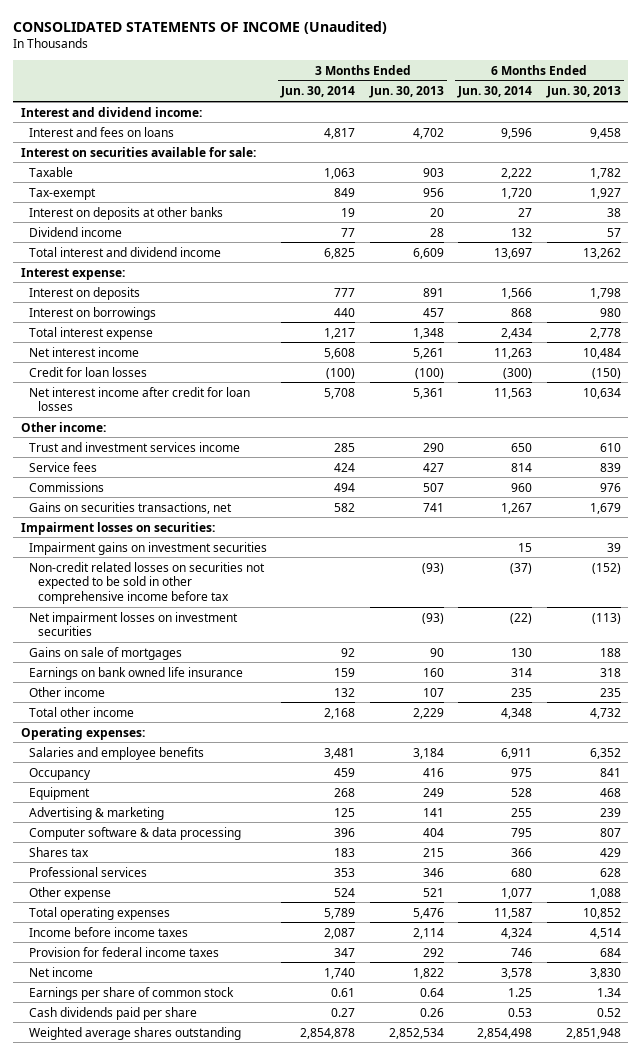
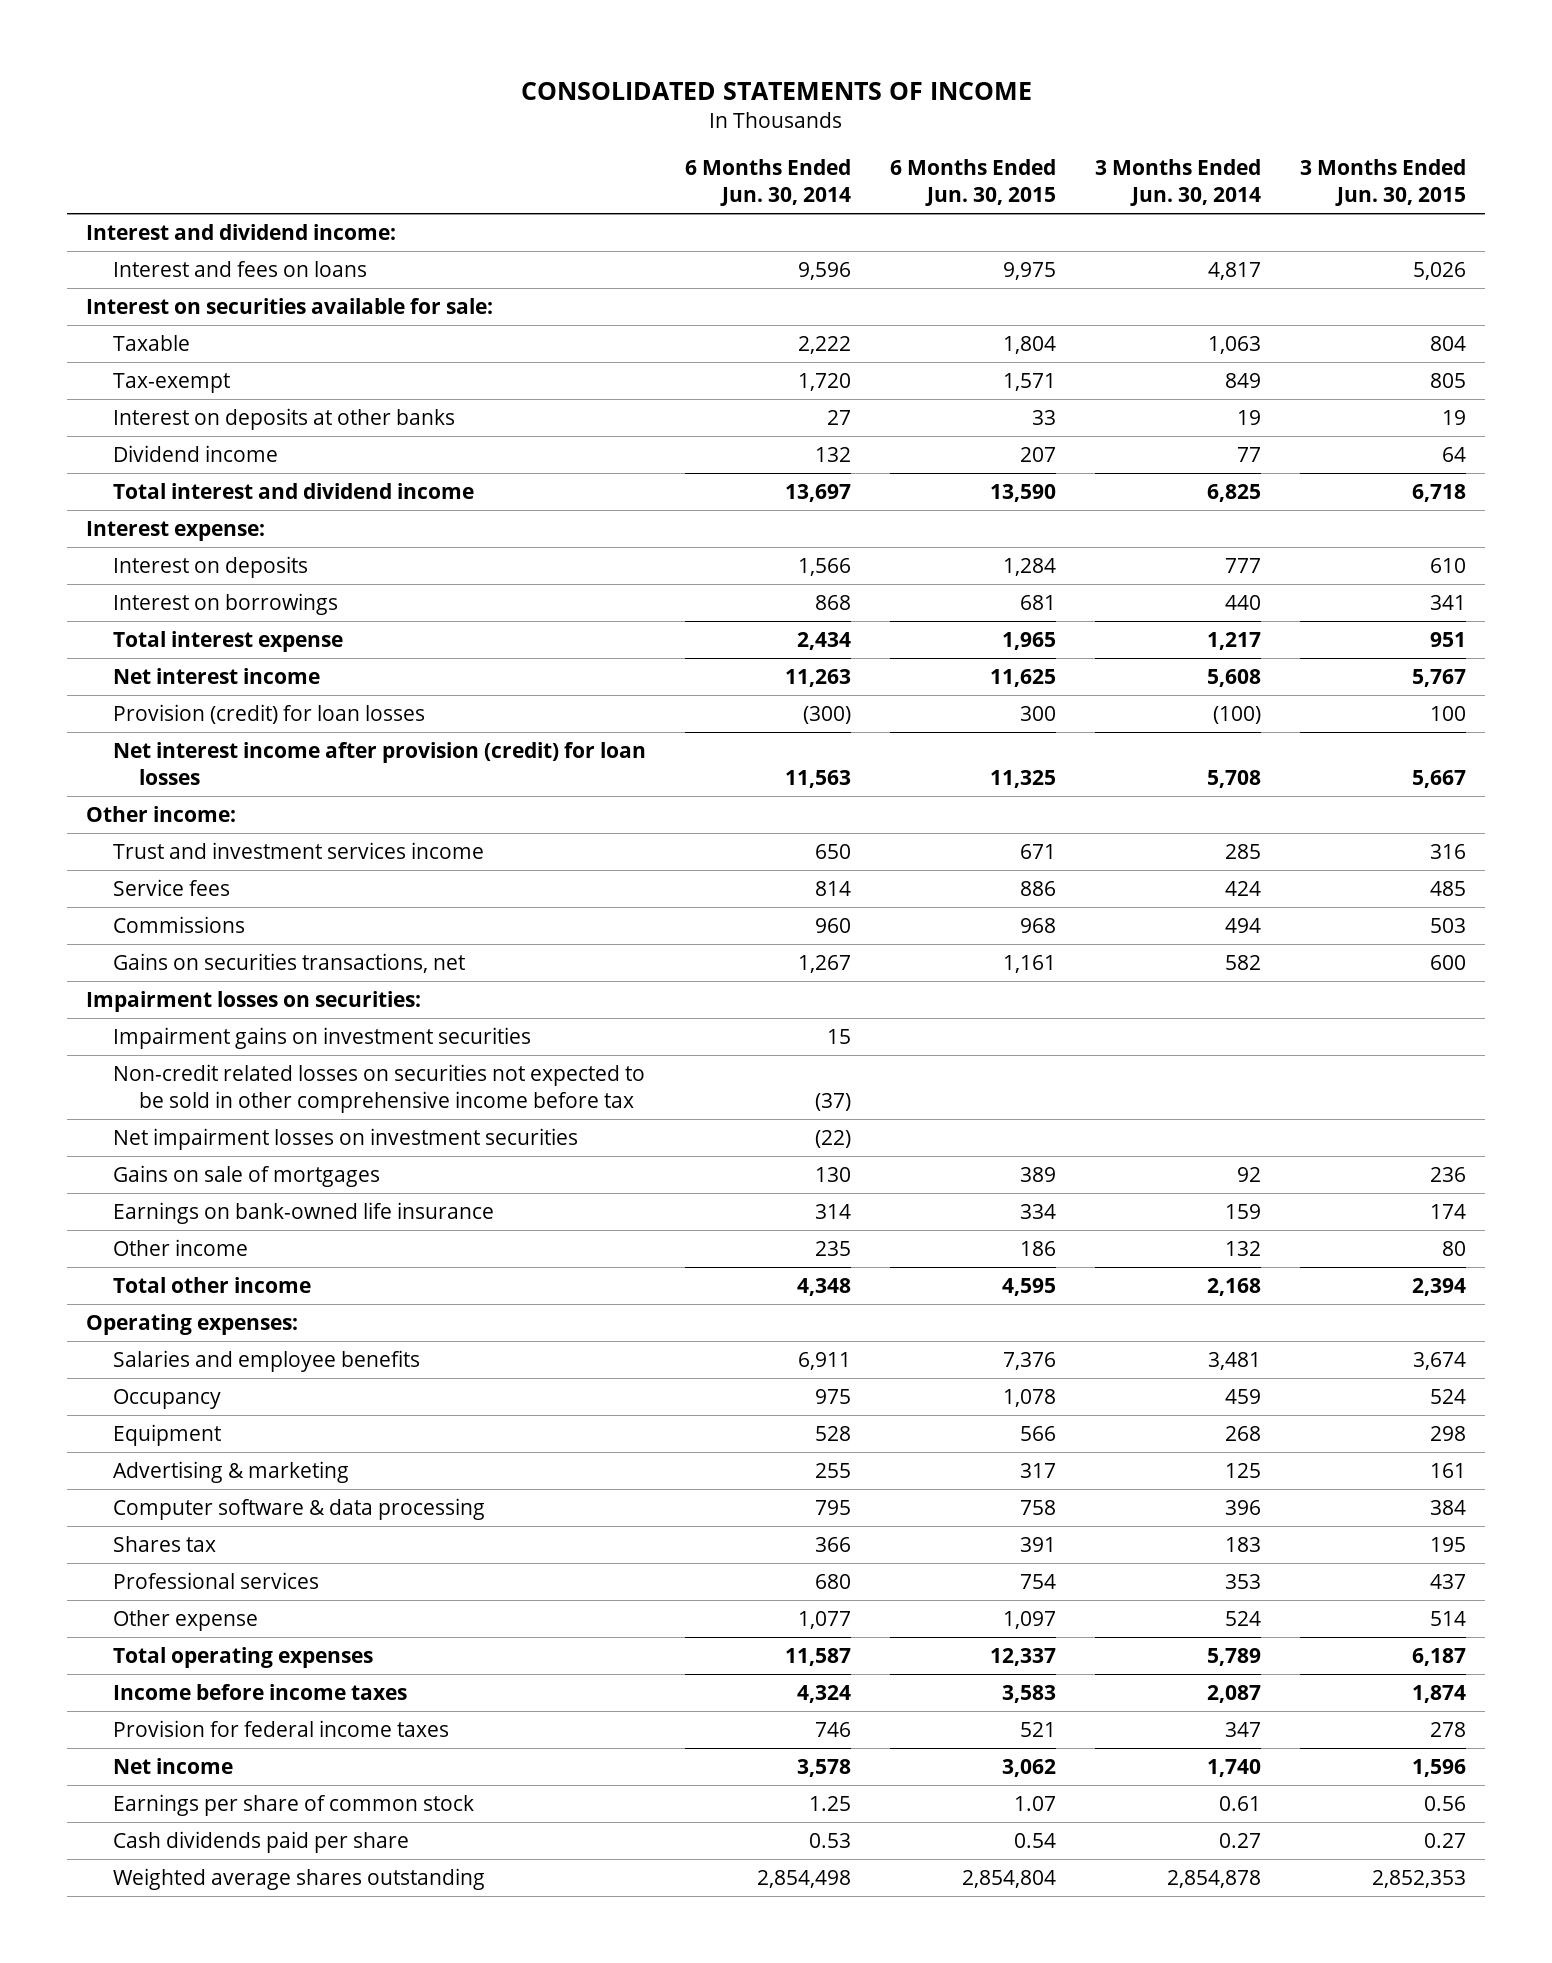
[13,21,388,35] CONSOLIDATED STATEMENTS OF INCOME (Unaudited) -> [521,81,1033,100] CONSOLIDATED STATEMENTS OF INCOME
[368,86,444,99] Jun. 30, 2013 -> none
[545,86,621,99] Jun. 30, 2013 -> none
none -> [889,159,1056,206] 6 Months Ended Jun. 30, 2015
none -> [1299,159,1466,206] 3 Months Ended Jun. 30, 2015
[29,366,148,377] Credit for loan losses -> [112,704,425,725] Provision (credit) for loan losses
[29,386,251,412] Net interest income after credit for loan losses -> [112,742,646,785] Net interest income after provision (credit) for loan losses
[29,666,244,680] Earnings on bank owned life insurance -> [112,1202,494,1225] Earnings on bank-owned life insurance

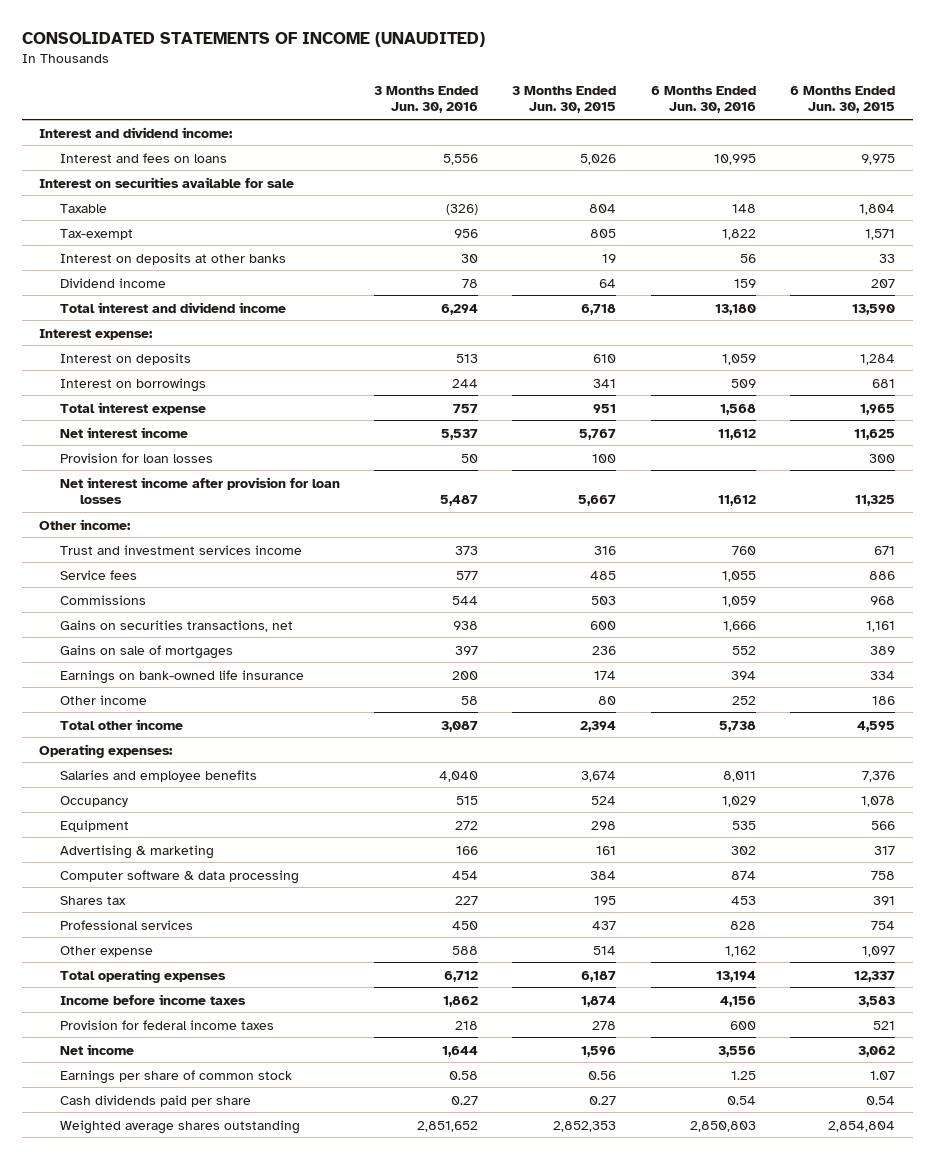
[521,81,1033,100] CONSOLIDATED STATEMENTS OF INCOME -> [21,31,485,47] CONSOLIDATED STATEMENTS OF INCOME (UNAUDITED)
[684,159,851,206] 6 Months Ended Jun. 30, 2014 -> none
[1094,159,1261,206] 3 Months Ended Jun. 30, 2014 -> none
none -> [373,85,478,114] 3 Months Ended Jun. 30, 2016
none -> [650,85,756,114] 6 Months Ended Jun. 30, 2016
[86,298,494,315] Interest on securities available for sale: -> [39,176,295,188] Interest on securities available for sale
[112,704,425,725] Provision (credit) for loan losses -> [59,452,213,463] Provision for loan losses
[112,742,646,785] Net interest income after provision (credit) for loan losses -> [59,476,340,504] Net interest income after provision for loan losses
[86,991,422,1013] Impairment losses on securities: -> none
[112,1027,531,1050] Impairment gains on investment securities -> none
[112,1064,645,1113] Non-credit related losses on securities not expected to be sold in other comprehensive income before tax -> none
[112,1128,578,1151] Net impairment losses on investment securities -> none

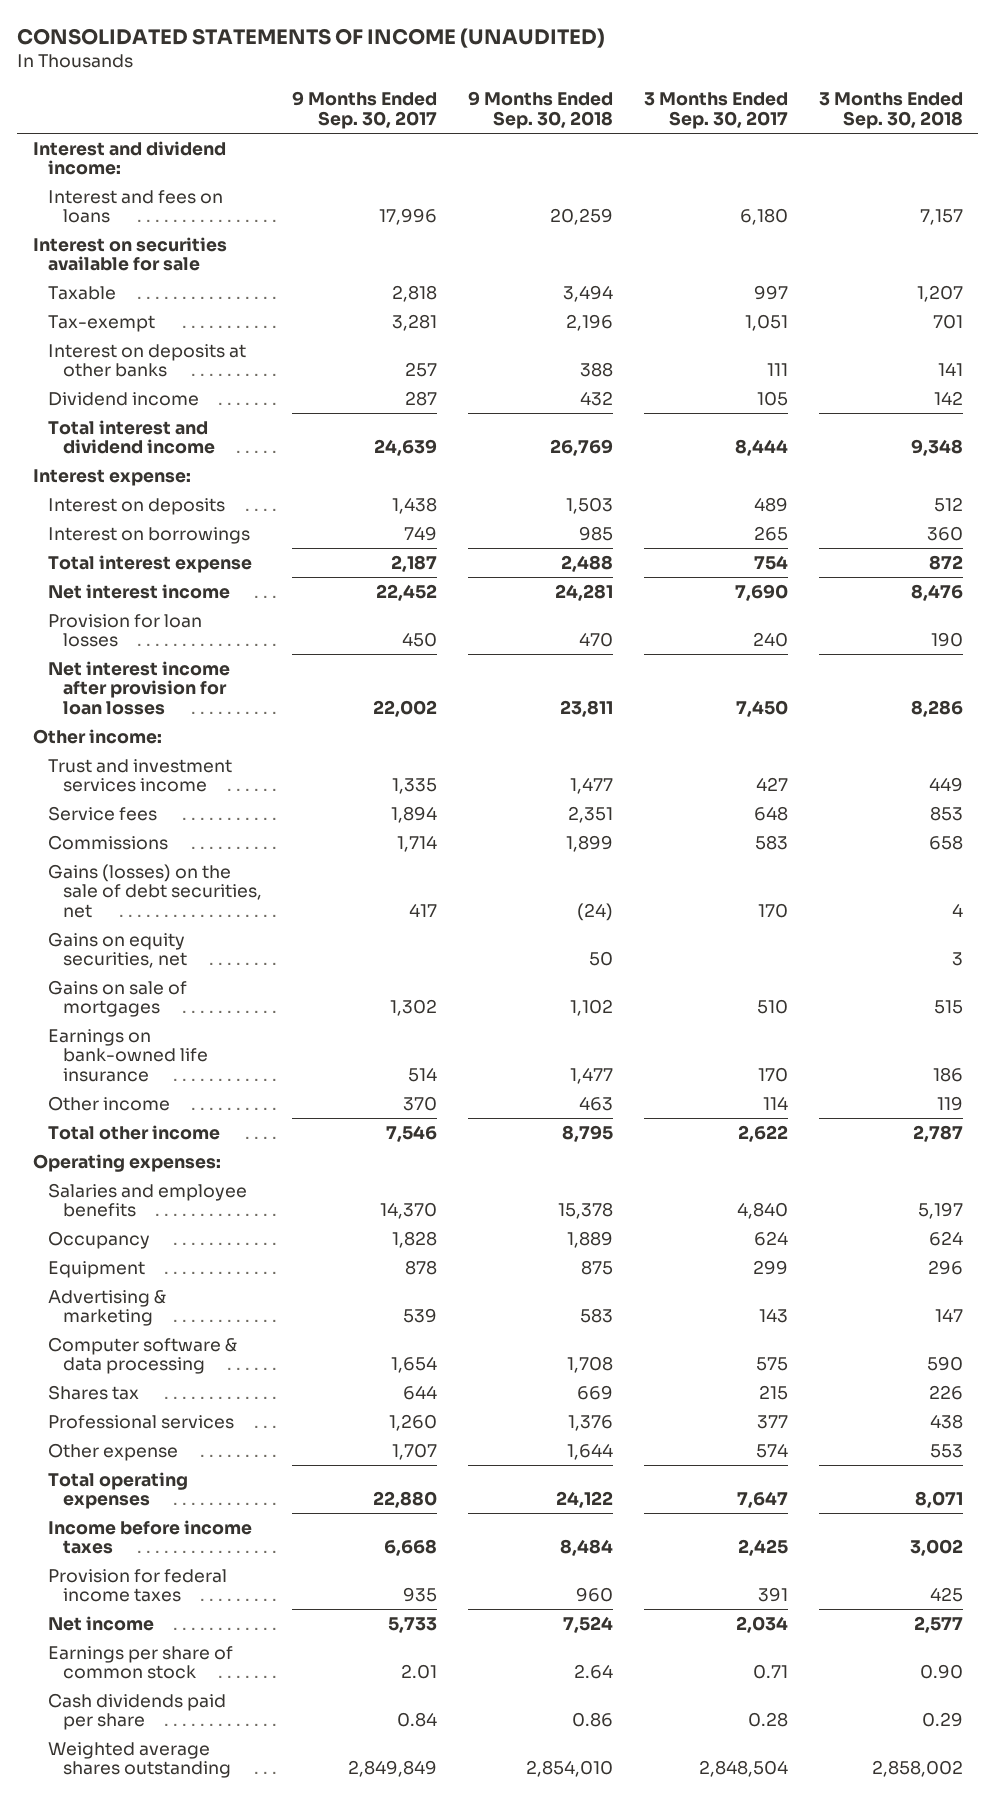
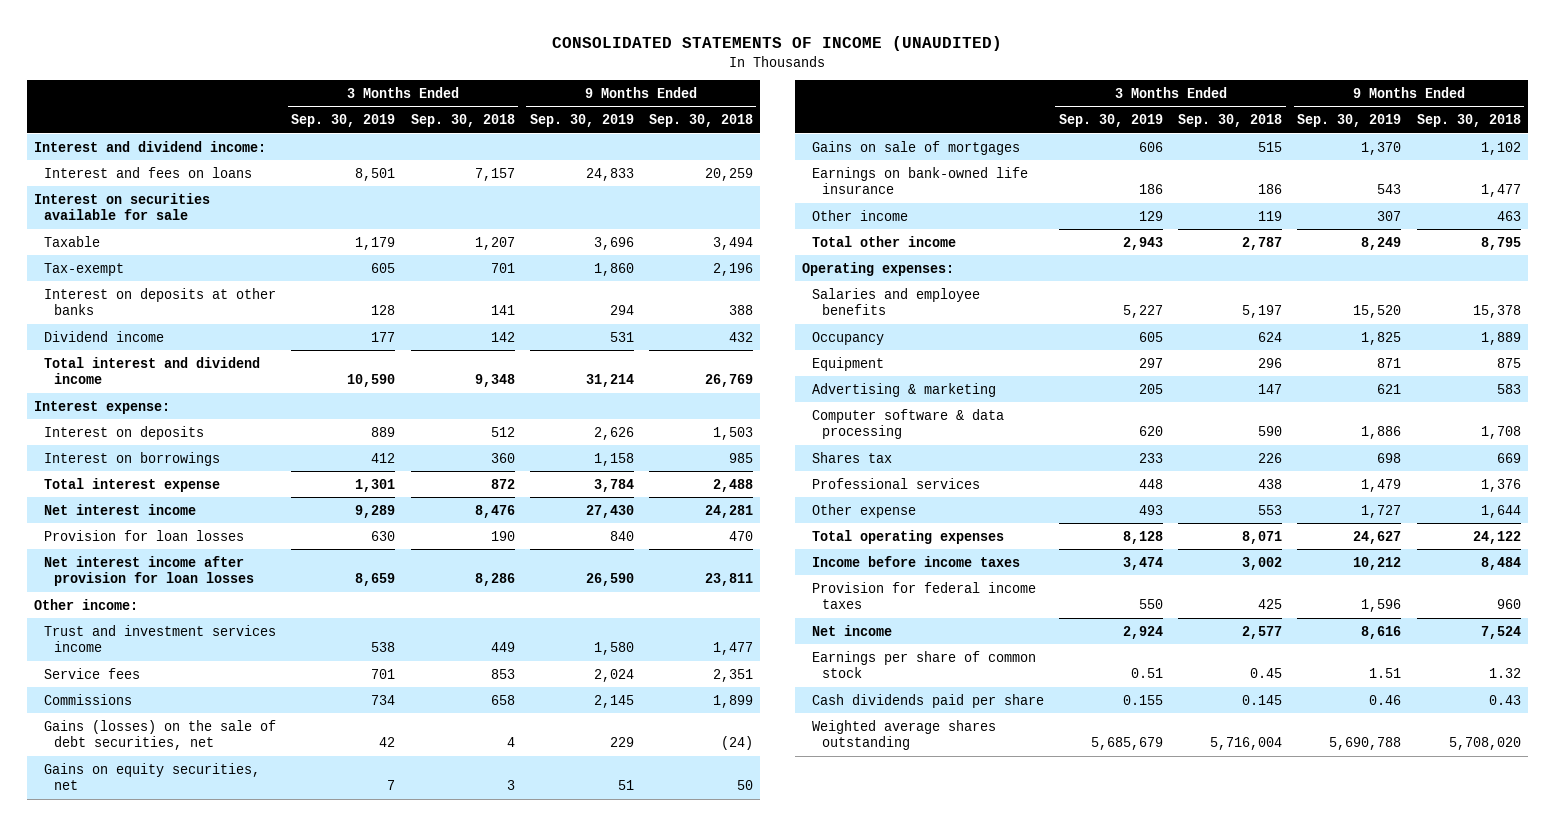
[292,91,438,130] 9 Months Ended Sep. 30, 2017 -> none
[644,92,789,130] 3 Months Ended Sep. 30, 2017 -> none
none -> [291,114,396,128] Sep. 30, 2019
none -> [529,114,634,128] Sep. 30, 2019
[574,1664,614,1680] 2.64 -> [1488,667,1521,678] 1.32
[919,1664,963,1680] 0.90 -> [1250,667,1283,678] 0.45
[572,1712,614,1728] 0.86 -> [1488,694,1521,705] 0.43
[921,1712,963,1728] 0.29 -> [1242,694,1283,705] 0.145
[526,1760,614,1778] 2,854,010 -> [1448,736,1521,750] 5,708,020
[871,1760,963,1778] 2,858,002 -> [1210,736,1283,750] 5,716,004

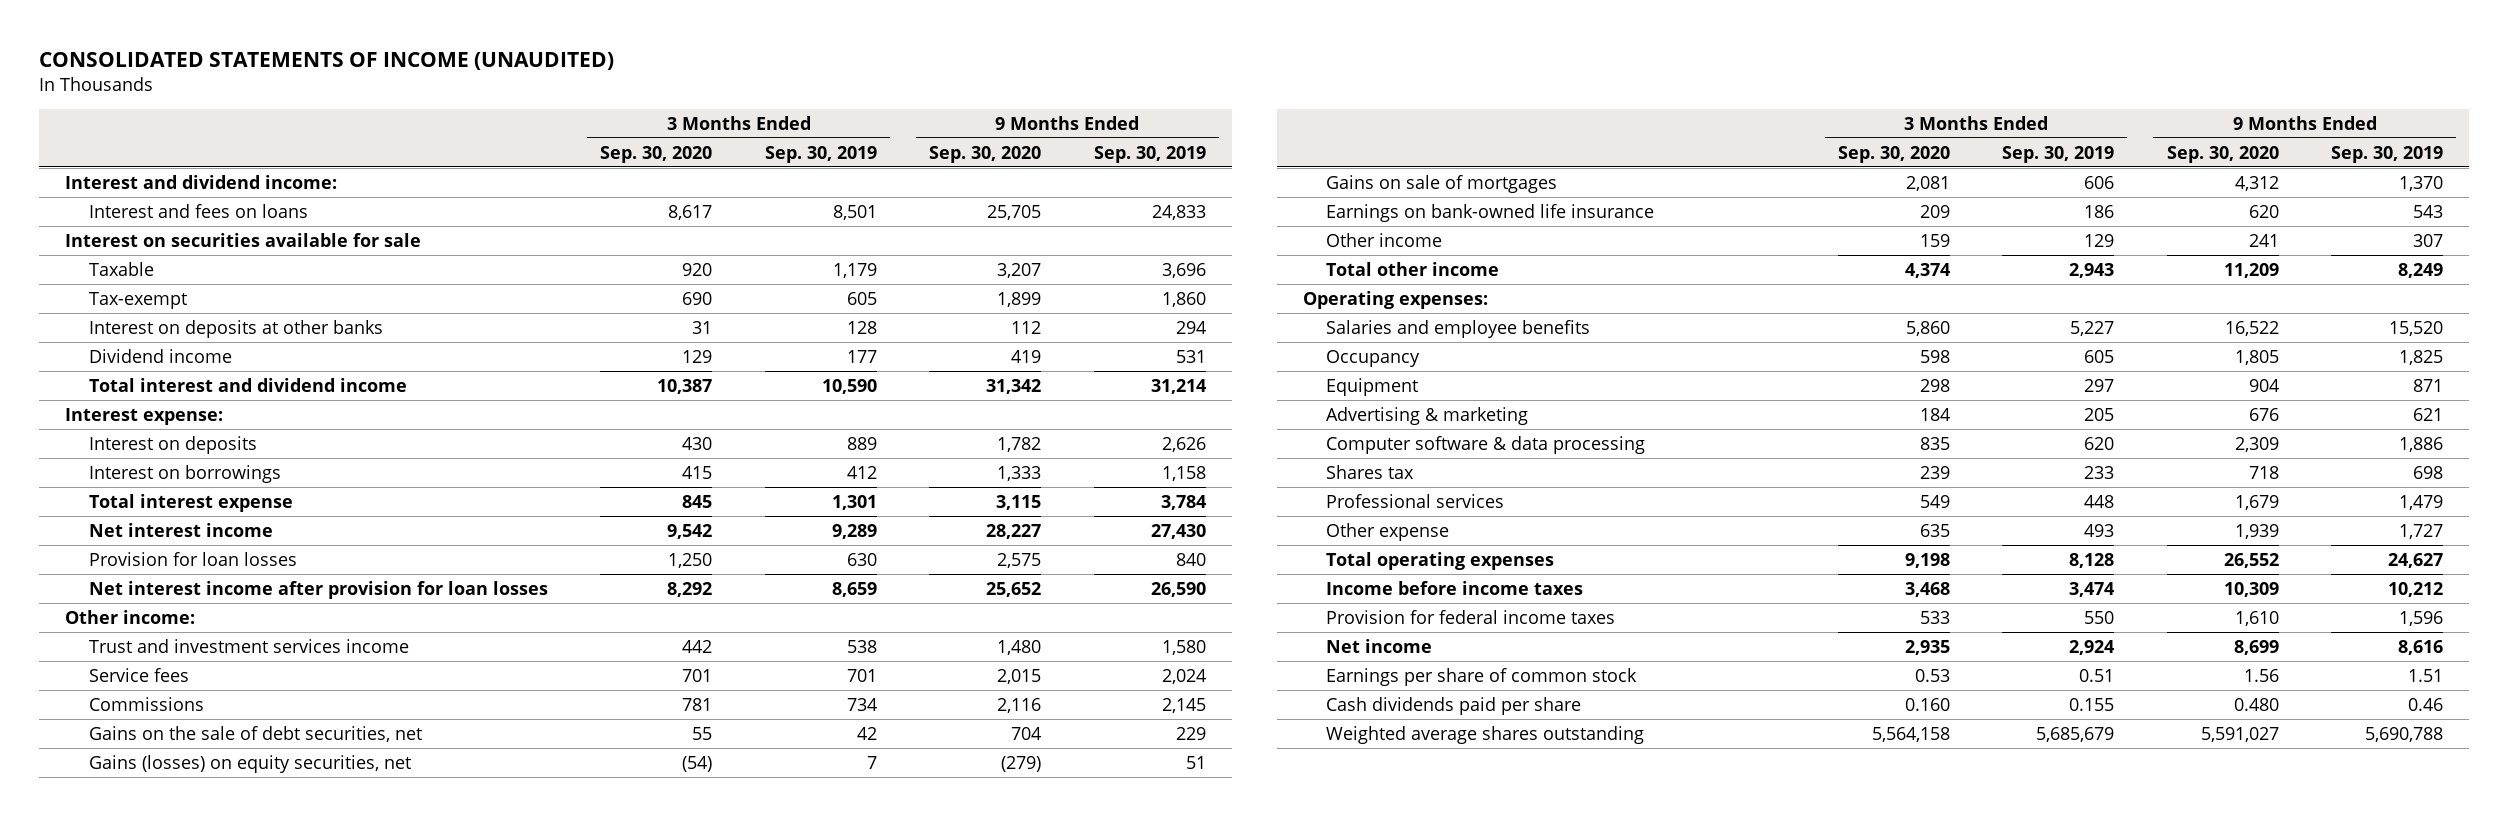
[410,114,515,128] Sep. 30, 2018 -> none
[648,114,753,128] Sep. 30, 2018 -> none
none -> [600,145,713,163] Sep. 30, 2020
none -> [929,145,1042,163] Sep. 30, 2020
[44,719,277,750] Gains (losses) on the sale of debt securities, net -> [88,725,422,742] Gains on the sale of debt securities, net
[44,762,261,790] Gains on equity securities, net -> [88,754,411,773] Gains (losses) on equity securities, net

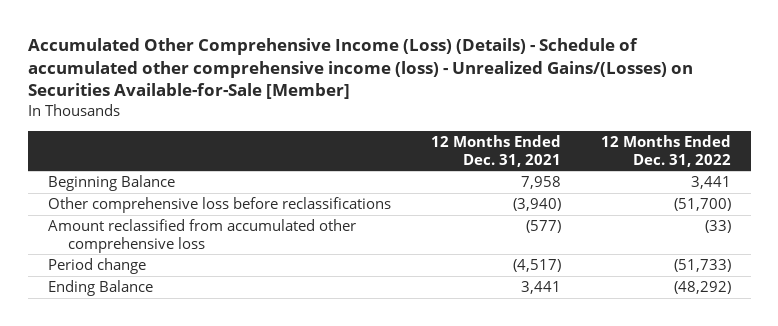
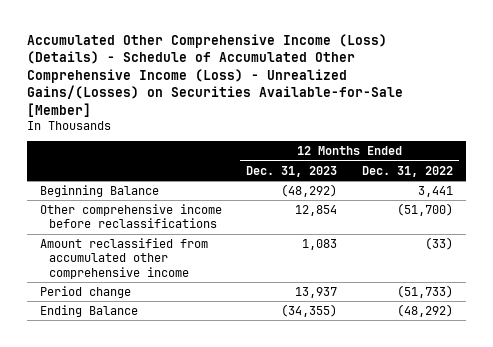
[27,37,693,100] Accumulated Other Comprehensive Income (Loss) (Details) - Schedule of accumulated other comprehensive income (loss) - Unrealized Gains/(Losses) on Securities Available-for-Sale [Member] -> [27,33,404,117] Accumulated Other Comprehensive Income (Loss) (Details) - Schedule of Accumulated Other Comprehensive Income (Loss) - Unrealized Gains/(Losses) on Securities Available-for-Sale [Member]
[430,135,561,167] 12 Months Ended Dec. 31, 2021 -> none
none -> [246,165,338,177] Dec. 31, 2023
[47,197,391,214] Other comprehensive loss before reclassifications -> [39,203,222,229] Other comprehensive income before reclassifications
[47,219,356,253] Amount reclassified from accumulated other comprehensive loss -> [39,237,208,279] Amount reclassified from accumulated other comprehensive income

